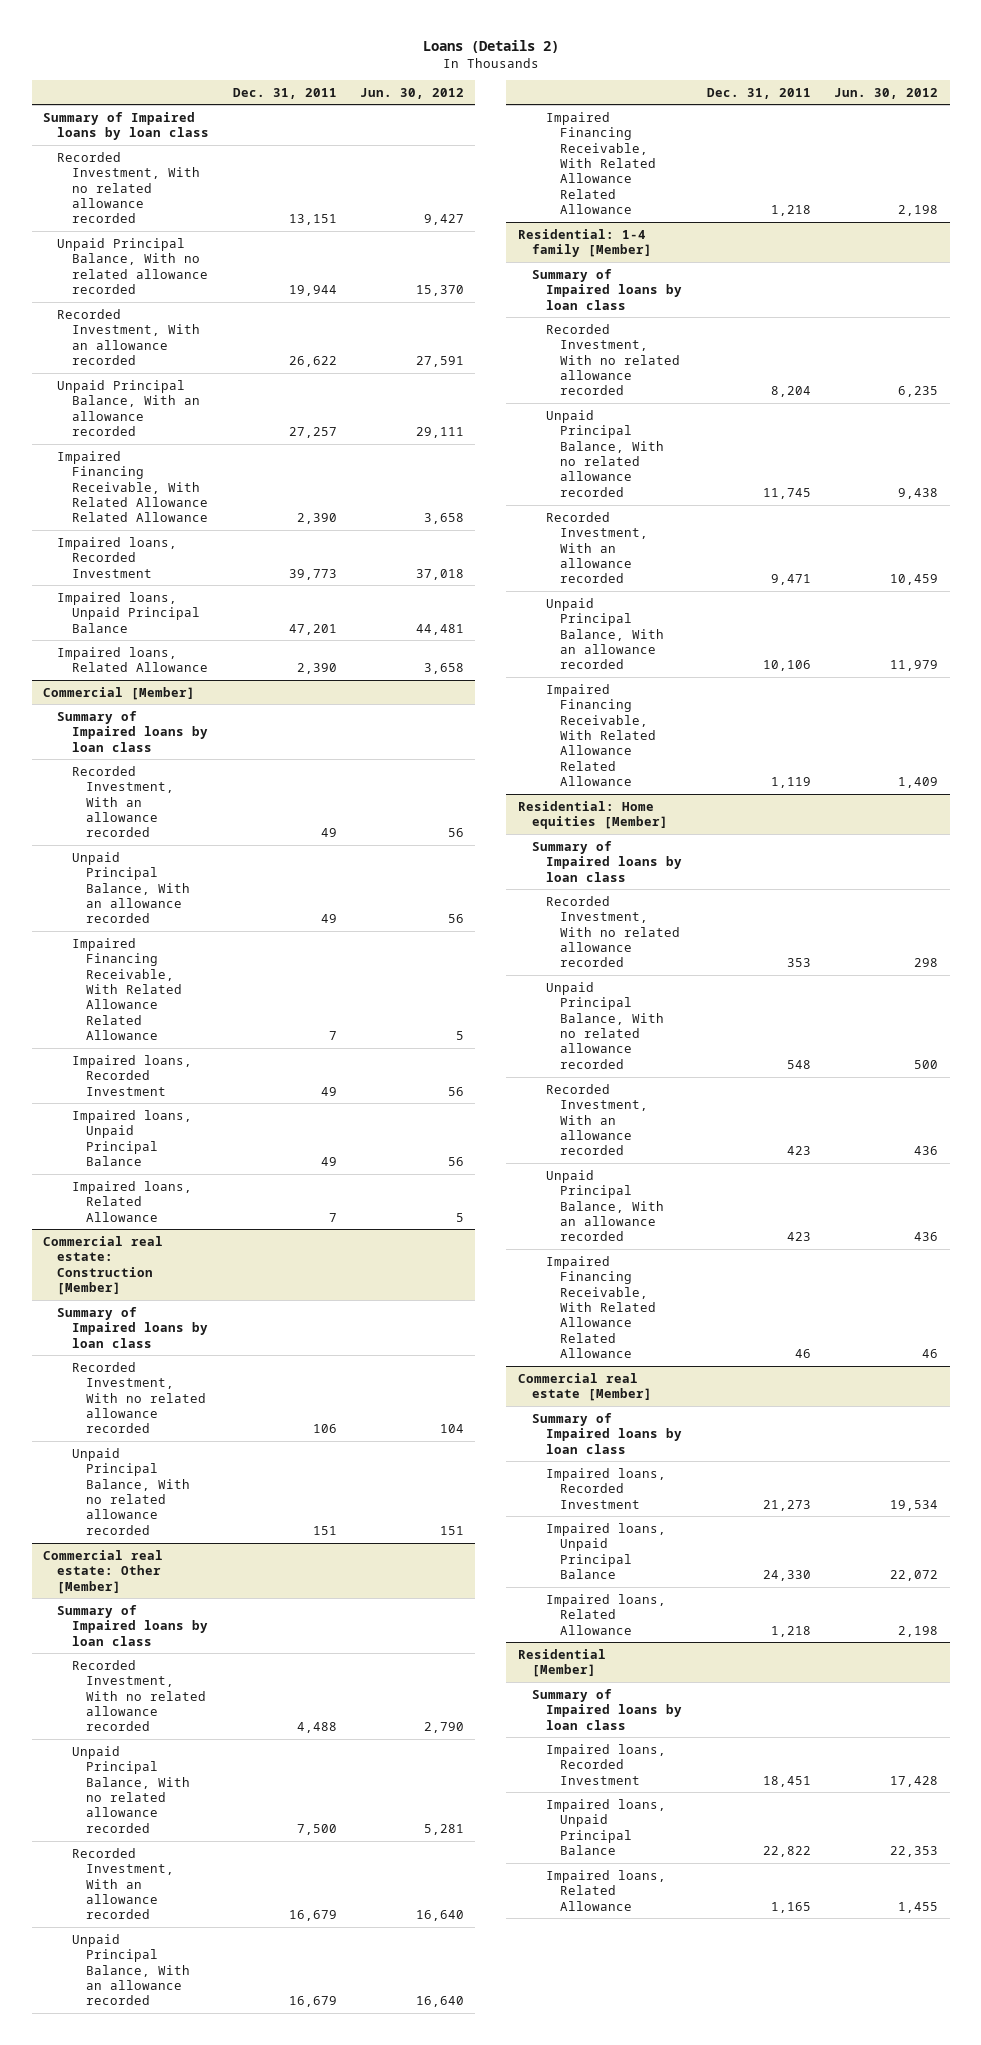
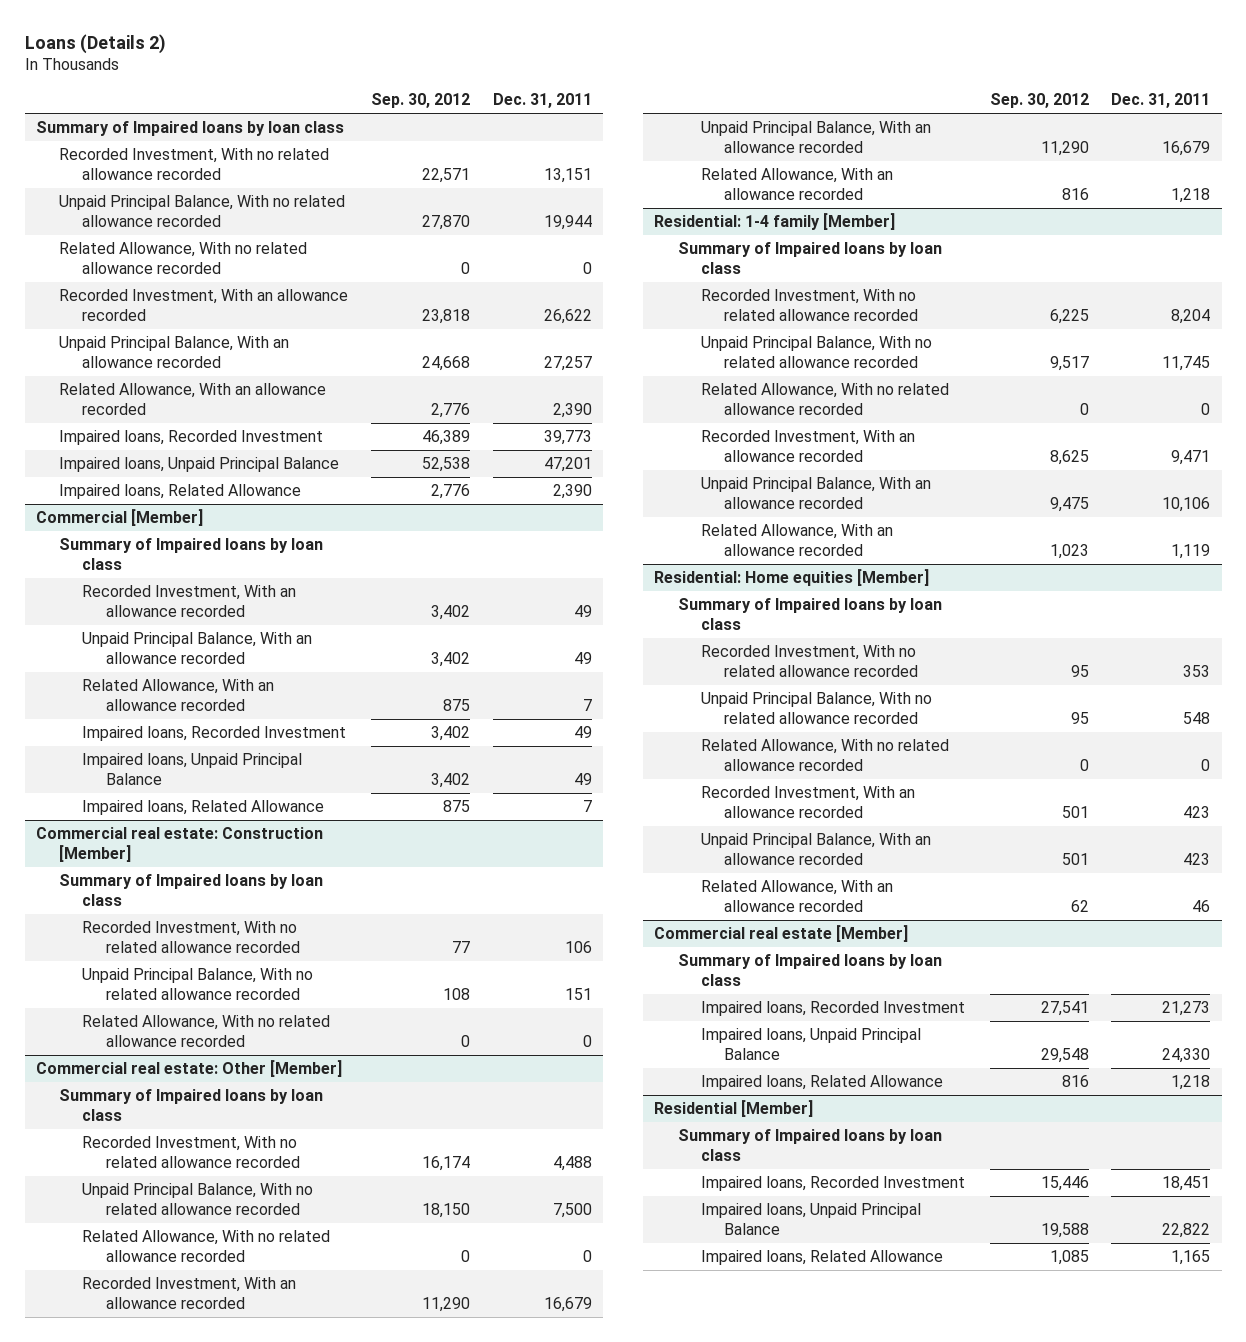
[359,87,464,99] Jun. 30, 2012 -> none
none -> [371,93,471,109] Sep. 30, 2012
none -> [59,242,308,275] Related Allowance, With no related allowance recorded
[57,450,208,523] Impaired Financing Receivable, With Related Allowance Related Allowance -> [59,383,327,416] Related Allowance, With an allowance recorded
[71,937,182,1041] Impaired Financing Receivable, With Related Allowance Related Allowance -> [82,679,275,712] Related Allowance, With an allowance recorded
none -> [82,1015,331,1048] Related Allowance, With no related allowance recorded
none -> [82,1230,331,1263] Related Allowance, With no related allowance recorded
[545,111,657,215] Impaired Financing Receivable, With Related Allowance Related Allowance -> [700,168,893,201] Related Allowance, With an allowance recorded
none -> [700,383,949,416] Related Allowance, With no related allowance recorded
[545,683,657,787] Impaired Financing Receivable, With Related Allowance Related Allowance -> [700,524,893,557] Related Allowance, With an allowance recorded
none -> [700,739,949,772] Related Allowance, With no related allowance recorded
[545,1255,657,1359] Impaired Financing Receivable, With Related Allowance Related Allowance -> [700,880,893,913] Related Allowance, With an allowance recorded

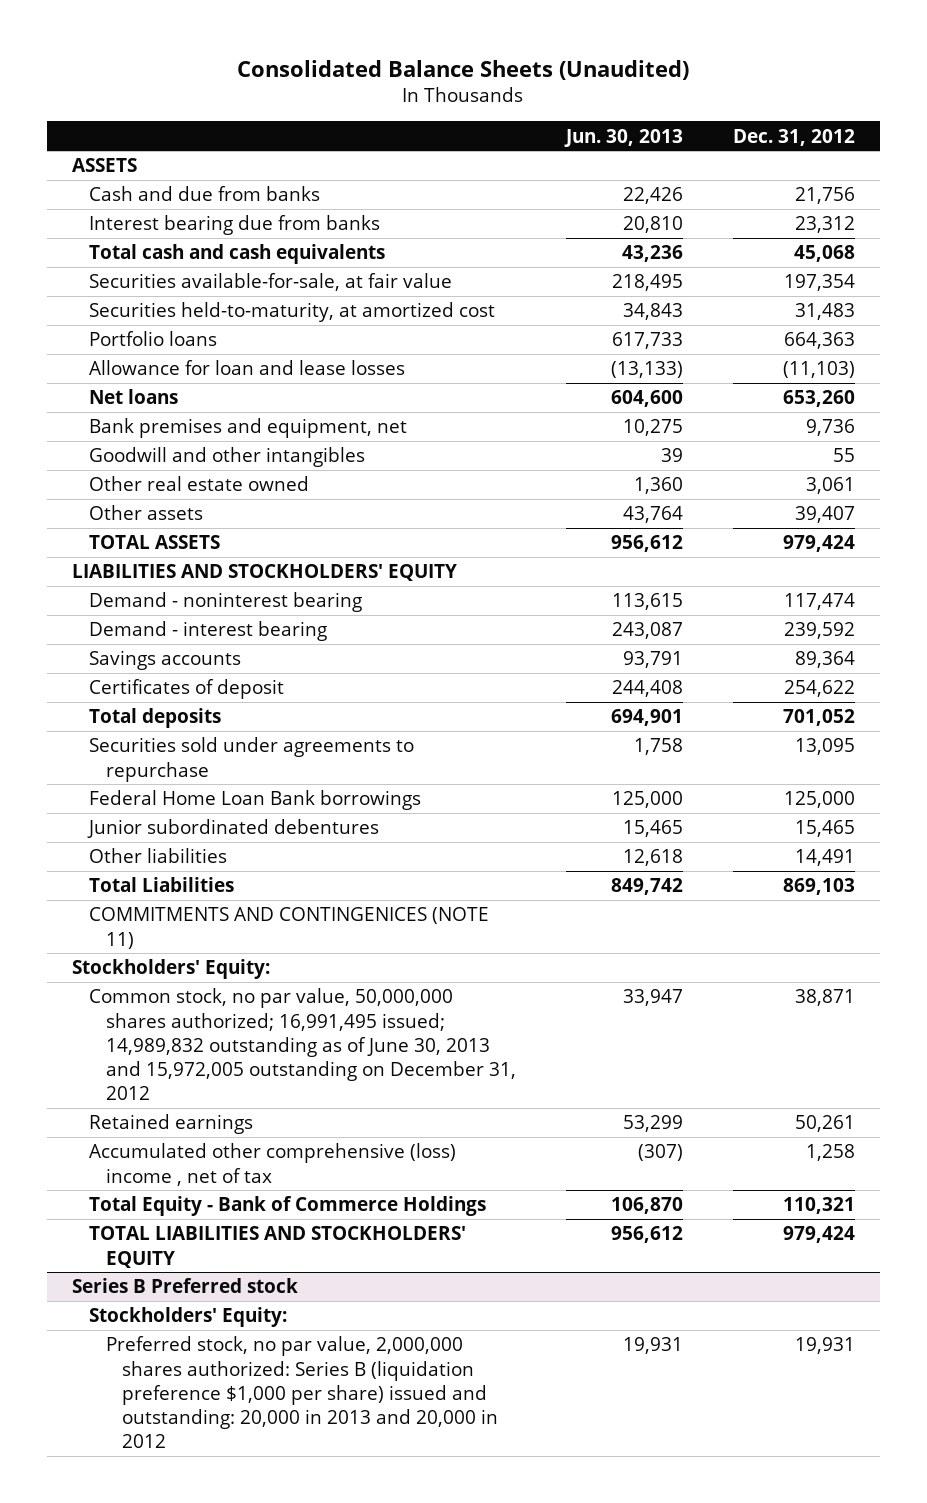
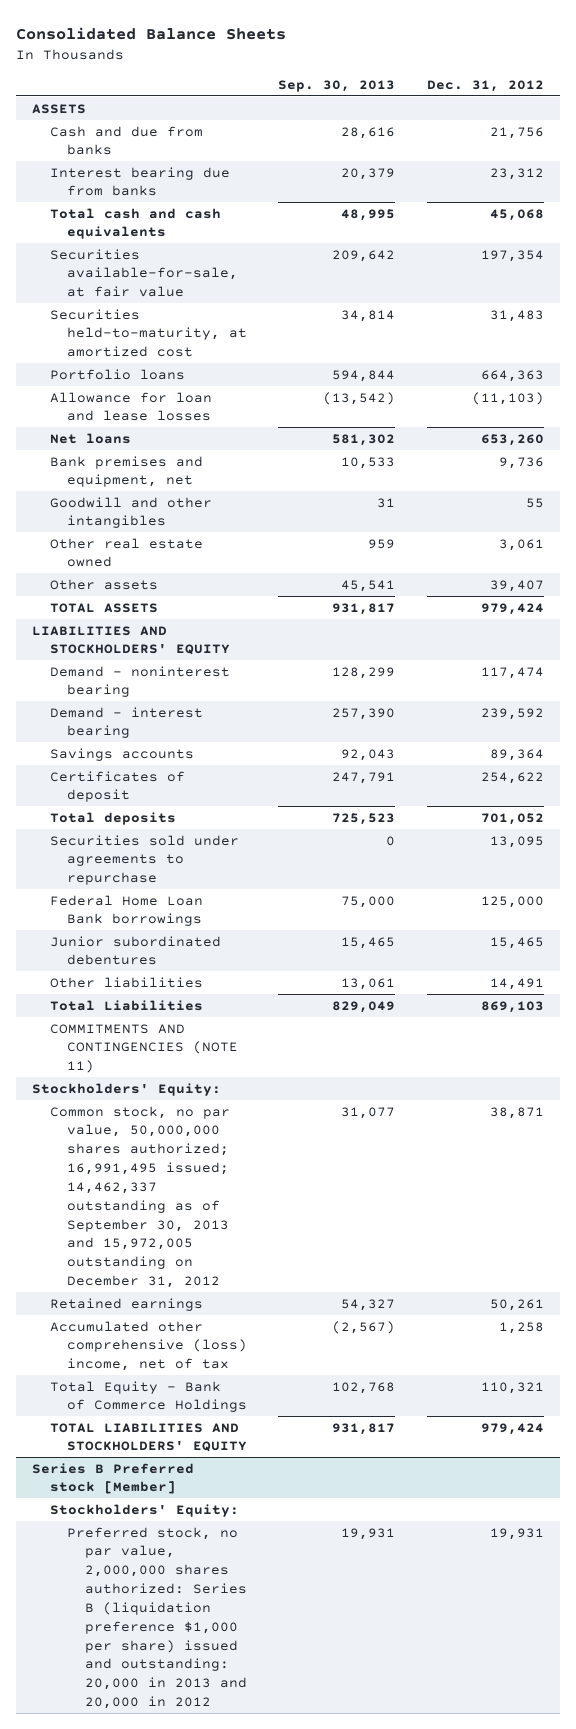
[237,59,690,80] Consolidated Balance Sheets (Unaudited) -> [16,26,287,40] Consolidated Balance Sheets
[563,128,683,147] Jun. 30, 2013 -> none
none -> [278,80,396,93] Sep. 30, 2013
[88,907,489,949] COMMITMENTS AND CONTINGENICES (NOTE 11) -> [49,1023,239,1074] COMMITMENTS AND CONTINGENCIES (NOTE 11)
[88,988,516,1101] Common stock, no par value, 50,000,000 shares authorized; 16,991,495 issued; 14,989,832 outstanding as of June 30, 2013 and 15,972,005 outstanding on December 31, 2012 -> [49,1105,230,1288] Common stock, no par value, 50,000,000 shares authorized; 16,991,495 issued; 14,462,337 outstanding as of September 30, 2013 and 15,972,005 outstanding on December 31, 2012
[88,1143,456,1186] Accumulated other comprehensive (loss) income , net of tax -> [49,1320,248,1372] Accumulated other comprehensive (loss) income, net of tax
[72,1278,299,1294] Series B Preferred stock -> [31,1462,194,1495] Series B Preferred stock [Member]

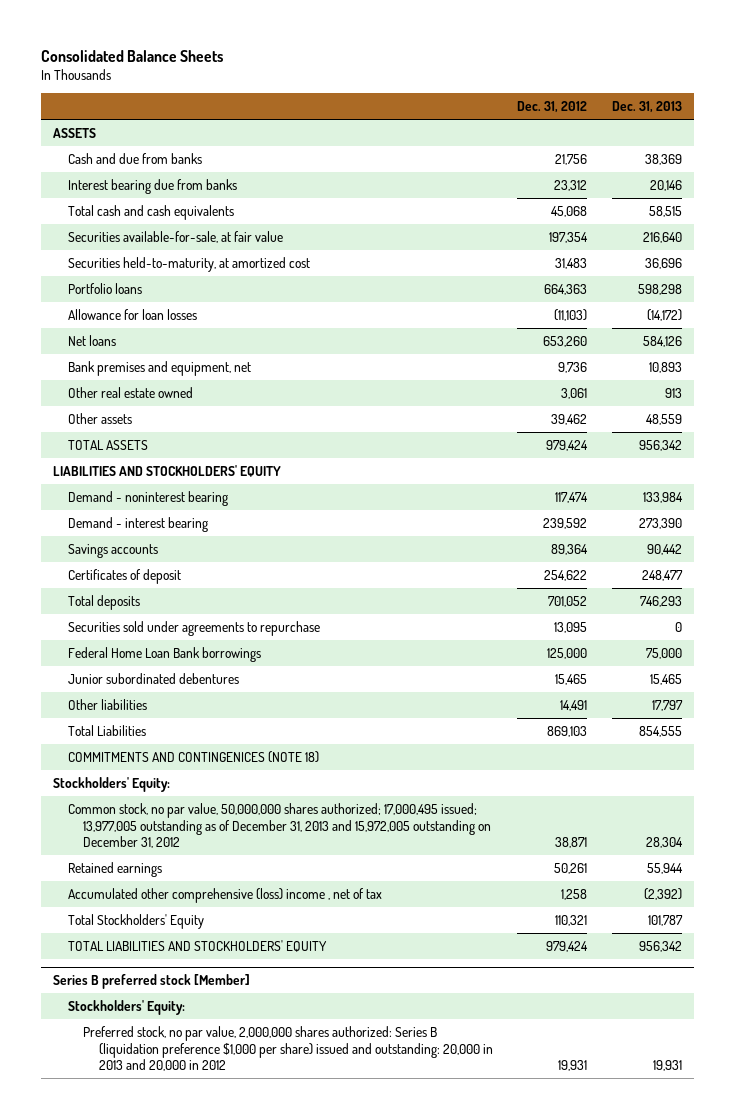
[278,80,396,93] Sep. 30, 2013 -> none
none -> [611,101,682,114] Dec. 31, 2013
[49,391,212,422] Allowance for loan and lease losses -> [68,308,198,320] Allowance for loan losses
[49,496,212,529] Goodwill and other intangibles -> none
[489,579,544,592] 39,407 -> [551,413,588,425] 39,462
[49,1023,239,1074] COMMITMENTS AND CONTINGENCIES (NOTE 11) -> [68,750,320,763] COMMITMENTS AND CONTINGENICES (NOTE 18)
[49,1105,230,1288] Common stock, no par value, 50,000,000 shares authorized; 16,991,495 issued; 14,462,337 outstanding as of September 30, 2013 and 15,972,005 outstanding on December 31, 2012 -> [68,802,492,849] Common stock, no par value, 50,000,000 shares authorized; 17,000,495 issued; 13,977,005 outstanding as of December 31, 2013 and 15,972,005 outstanding on December 31, 2012
[49,1320,248,1372] Accumulated other comprehensive (loss) income, net of tax -> [68,887,383,903] Accumulated other comprehensive (loss) income , net of tax
[49,1380,248,1413] Total Equity - Bank of Commerce Holdings -> [68,913,205,929] Total Stockholders' Equity
[31,1462,194,1495] Series B Preferred stock [Member] -> [53,974,251,990] Series B preferred stock [Member]

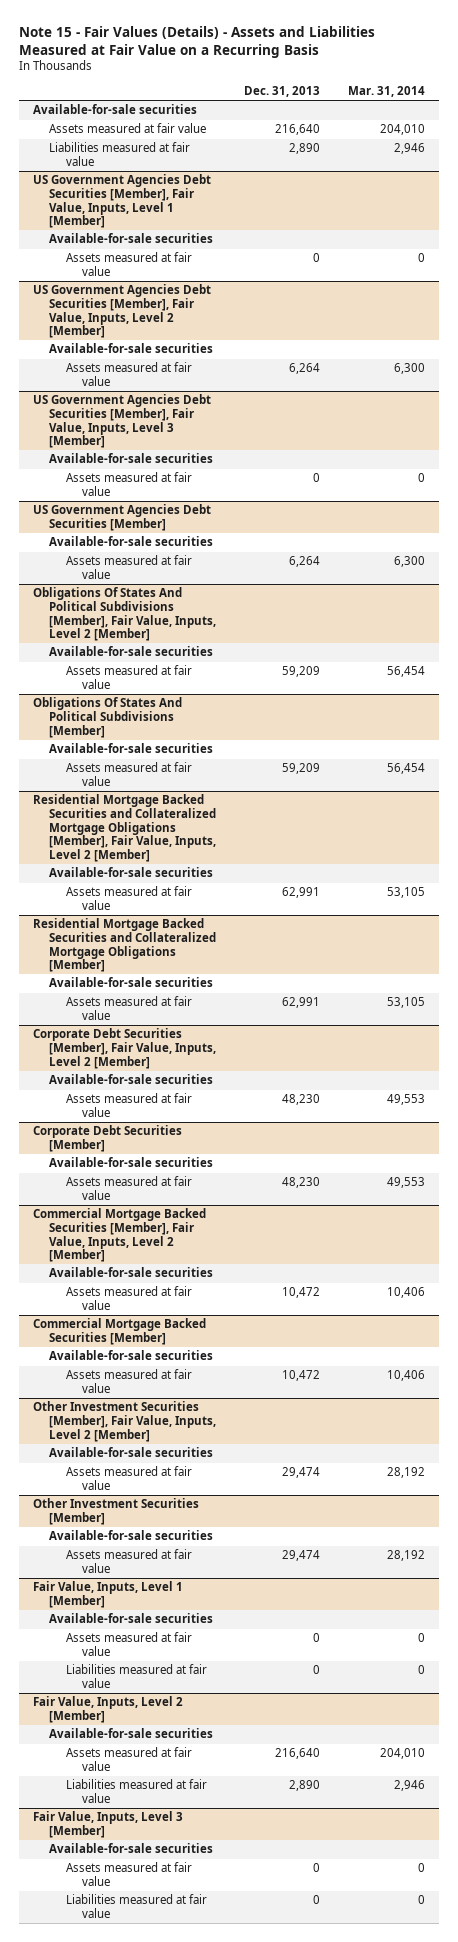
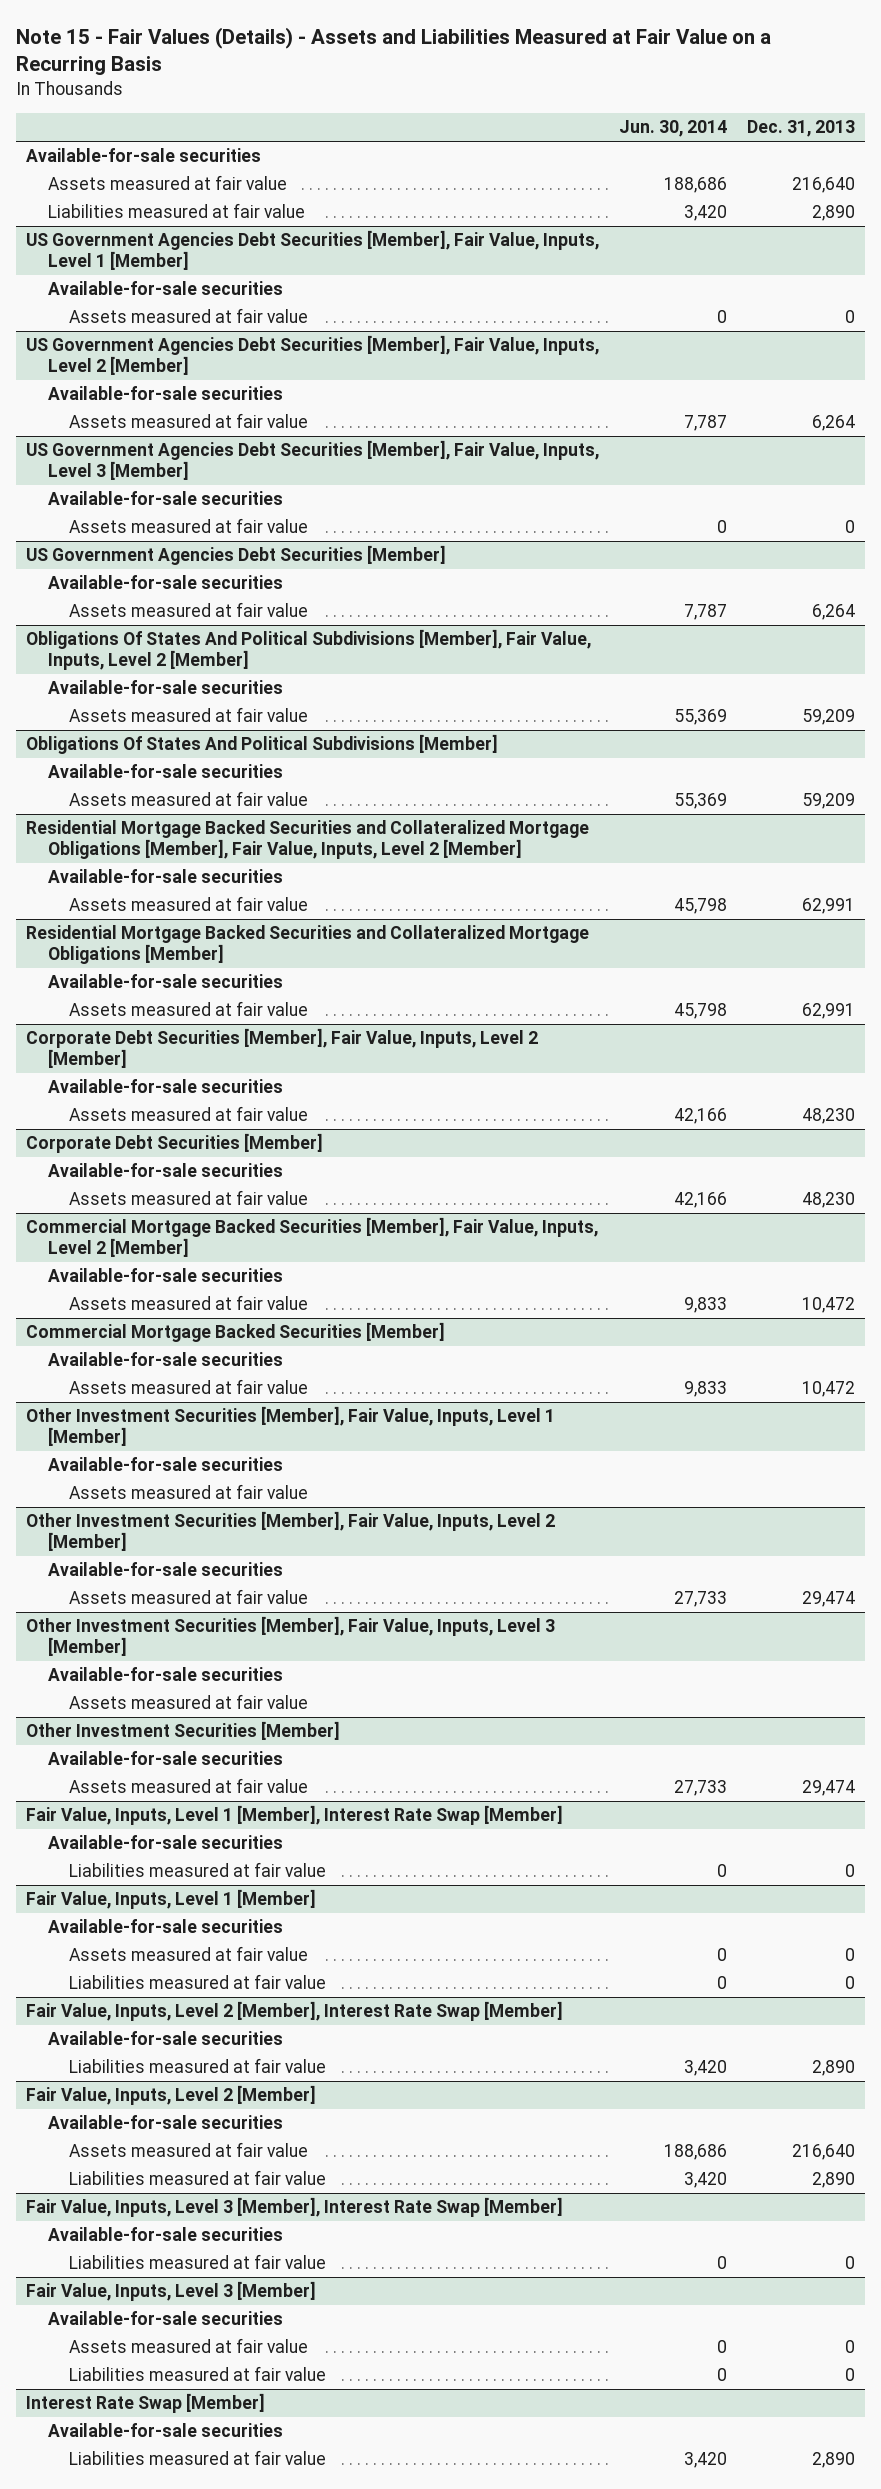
[348,86,426,98] Mar. 31, 2014 -> none
none -> [618,120,727,138] Jun. 30, 2014
none -> [26,1406,556,1447] Other Investment Securities [Member], Fair Value, Inputs, Level 1 [Member]
none -> [47,1457,283,1472] Available-for-sale securities
none -> [69,1484,309,1500] Assets measured at fair value
none -> [26,1616,556,1657] Other Investment Securities [Member], Fair Value, Inputs, Level 3 [Member]
none -> [47,1667,283,1682] Available-for-sale securities
none -> [69,1694,309,1710] Assets measured at fair value
none -> [26,1805,564,1826] Fair Value, Inputs, Level 1 [Member], Interest Rate Swap [Member]
none -> [47,1835,283,1850] Available-for-sale securities
none -> [69,1862,327,1878] Liabilities measured at fair value
none -> [26,2001,564,2022] Fair Value, Inputs, Level 2 [Member], Interest Rate Swap [Member]
none -> [47,2031,283,2046] Available-for-sale securities
none -> [69,2058,327,2074] Liabilities measured at fair value
none -> [26,2197,564,2218] Fair Value, Inputs, Level 3 [Member], Interest Rate Swap [Member]
none -> [47,2227,283,2242] Available-for-sale securities
none -> [69,2254,327,2270] Liabilities measured at fair value
none -> [26,2393,266,2414] Interest Rate Swap [Member]
none -> [47,2423,283,2438] Available-for-sale securities
none -> [69,2450,327,2466] Liabilities measured at fair value

